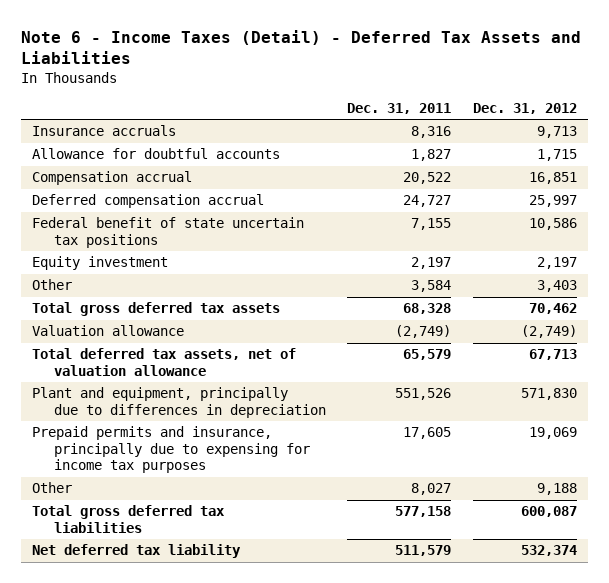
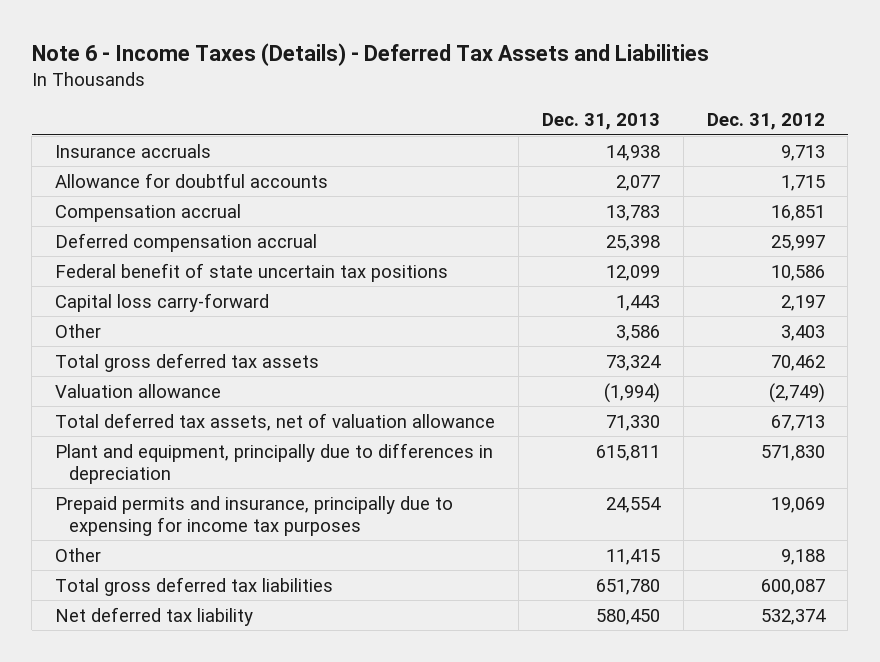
[21,29,582,65] Note 6 - Income Taxes (Detail) - Deferred Tax Assets and Liabilities -> [31,42,709,66] Note 6 - Income Taxes (Details) - Deferred Tax Assets and Liabilities
[347,102,452,114] Dec. 31, 2011 -> none
none -> [541,113,660,131] Dec. 31, 2013
[32,256,169,271] Equity investment -> [55,292,270,312] Capital loss carry-forward

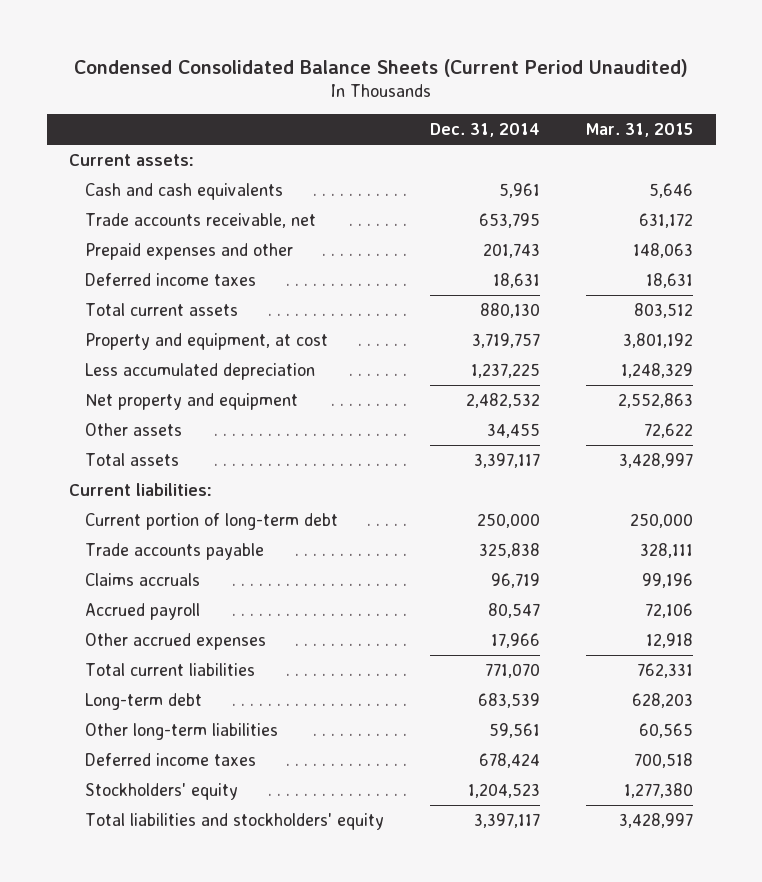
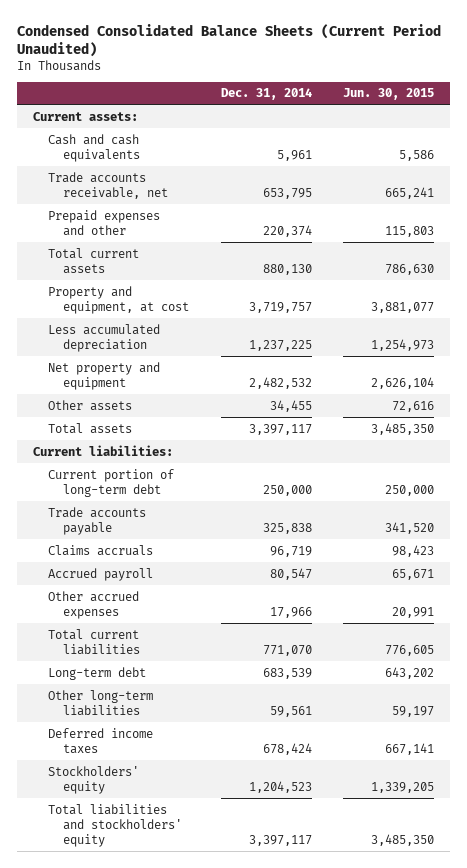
[585,123,693,138] Mar. 31, 2015 -> none
none -> [343,88,435,101] Jun. 30, 2015
[85,272,257,286] Deferred income taxes -> none
[483,242,541,258] 201,743 -> [262,224,312,237] 220,374

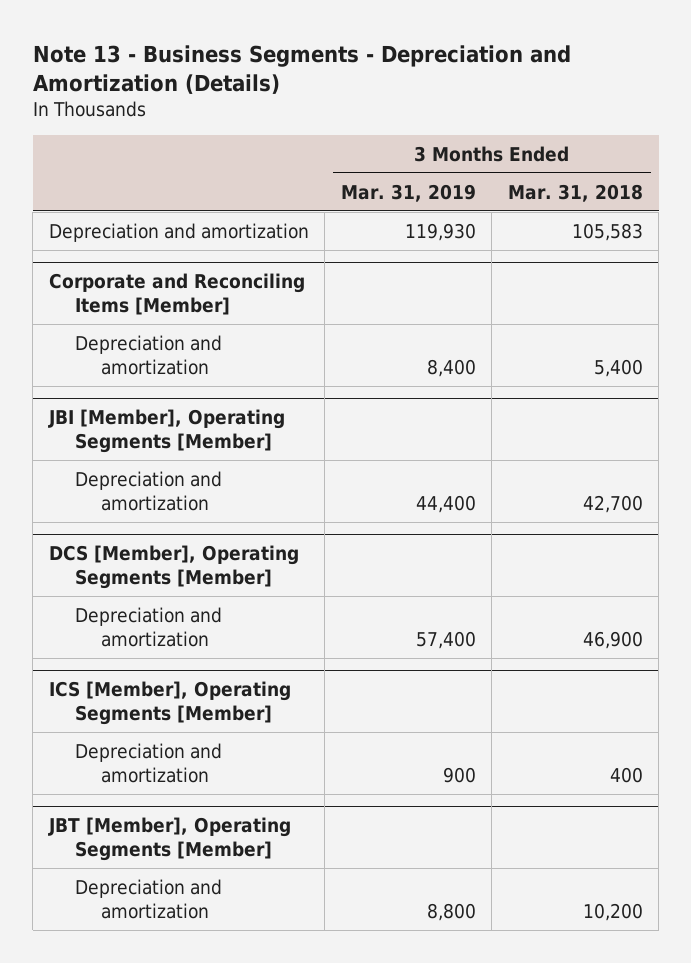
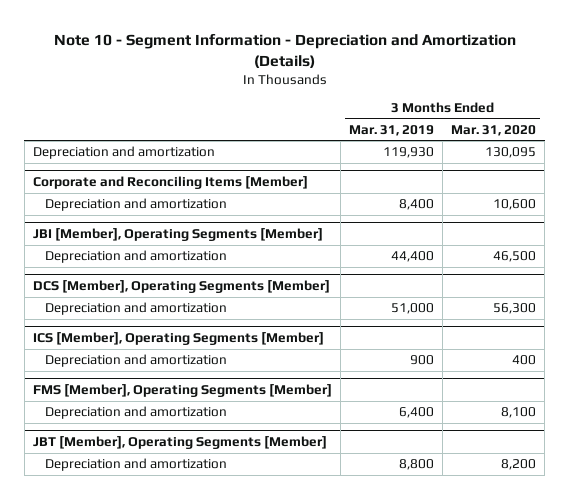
[32,44,571,94] Note 13 - Business Segments - Depreciation and Amortization (Details) -> [53,34,516,68] Note 10 - Segment Information - Depreciation and Amortization (Details)
[507,183,643,202] Mar. 31, 2018 -> none
none -> [451,124,537,136] Mar. 31, 2020
[415,630,476,649] 57,400 -> [391,303,435,315] 51,000
none -> [32,383,332,397] FMS [Member], Operating Segments [Member]
none -> [45,406,228,420] Depreciation and amortization

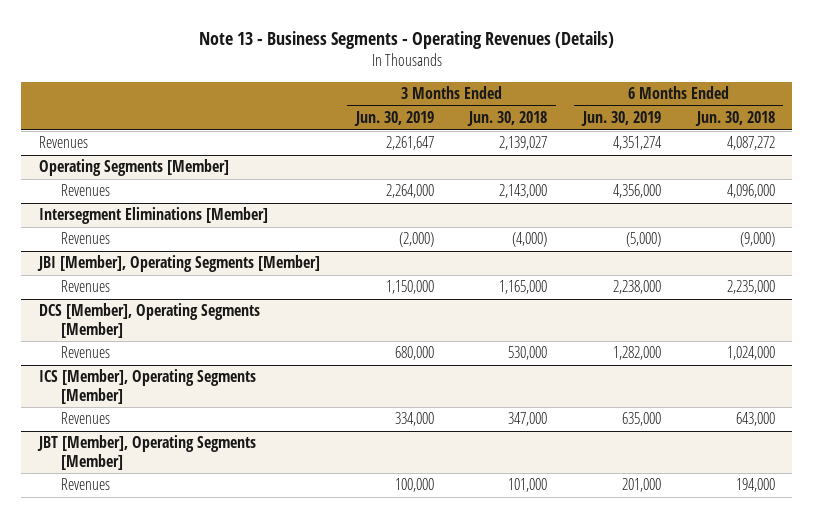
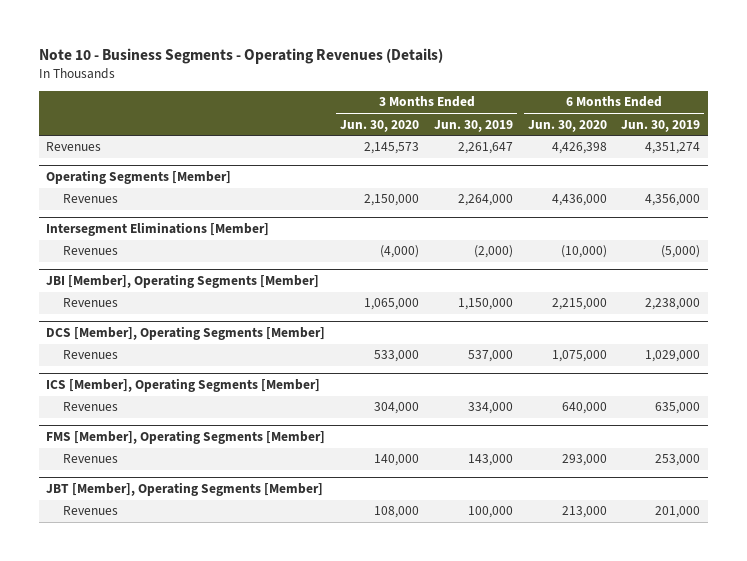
[198,31,614,50] Note 13 - Business Segments - Operating Revenues (Details) -> [38,47,443,64] Note 10 - Business Segments - Operating Revenues (Details)
[467,111,548,127] Jun. 30, 2018 -> none
[694,111,775,127] Jun. 30, 2018 -> none
none -> [340,119,420,132] Jun. 30, 2020
none -> [527,119,607,132] Jun. 30, 2020
[394,346,434,361] 680,000 -> [467,350,513,363] 537,000
[612,346,661,361] 1,282,000 -> [645,350,701,363] 1,029,000
none -> [46,430,326,445] FMS [Member], Operating Segments [Member]
none -> [63,454,119,464] Revenues

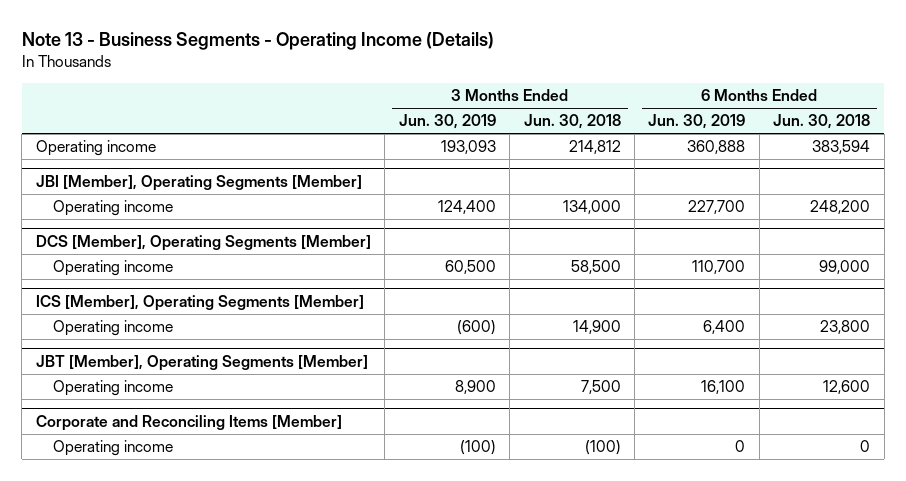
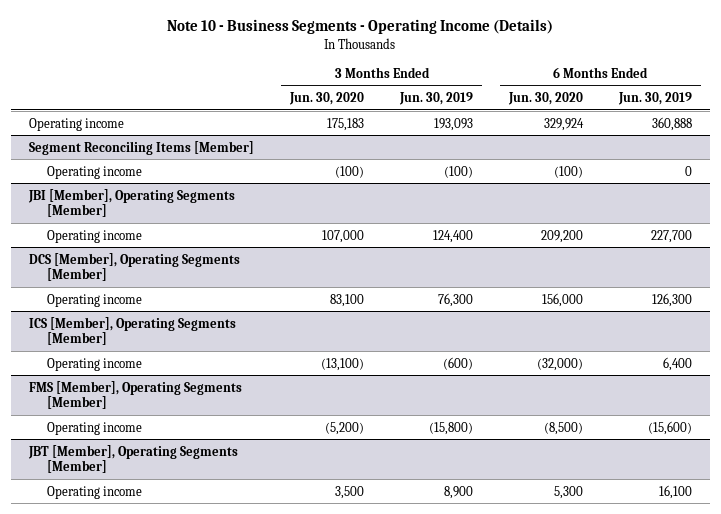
[21,32,494,51] Note 13 - Business Segments - Operating Income (Details) -> [167,19,554,35] Note 10 - Business Segments - Operating Income (Details)
[523,114,621,130] Jun. 30, 2018 -> none
[773,114,871,130] Jun. 30, 2018 -> none
none -> [289,92,365,106] Jun. 30, 2020
none -> [507,92,583,106] Jun. 30, 2020
none -> [29,140,255,155] Segment Reconciling Items [Member]
none -> [47,165,143,179] Operating income
[444,260,496,275] 60,500 -> [437,292,473,307] 76,300
[692,260,746,275] 110,700 -> [651,292,692,307] 126,300
none -> [29,380,243,410] FMS [Member], Operating Segments [Member]
none -> [47,421,143,435] Operating income
[35,414,342,431] Corporate and Reconciling Items [Member] -> none
[52,440,173,457] Operating income -> none

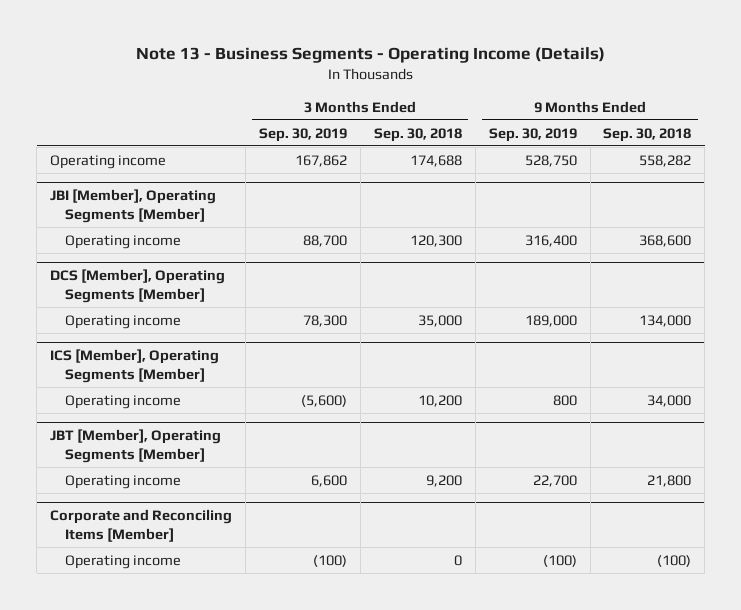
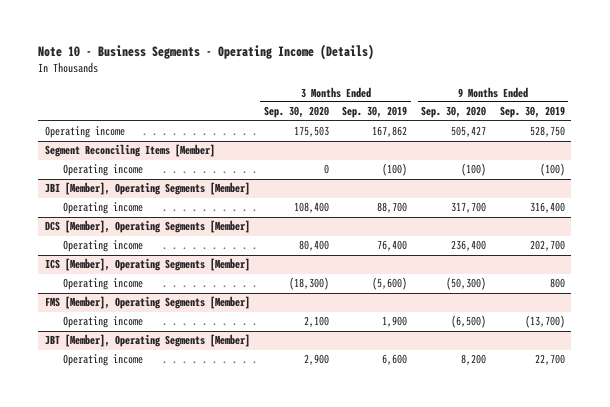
[135,47,605,64] Note 13 - Business Segments - Operating Income (Details) -> [38,44,375,61] Note 10 - Business Segments - Operating Income (Details)
[373,127,462,142] Sep. 30, 2018 -> none
[603,127,692,142] Sep. 30, 2018 -> none
none -> [263,106,329,119] Sep. 30, 2020
none -> [420,106,486,119] Sep. 30, 2020
none -> [45,144,216,158] Segment Reconciling Items [Member]
none -> [63,164,144,177] Operating income
[302,314,347,327] 78,300 -> [377,240,408,252] 76,400
[524,314,577,327] 189,000 -> [529,240,565,252] 202,700
none -> [45,296,251,310] FMS [Member], Operating Segments [Member]
none -> [63,316,144,329] Operating income
[50,509,233,543] Corporate and Reconciling Items [Member] -> none
[65,554,182,569] Operating income -> none

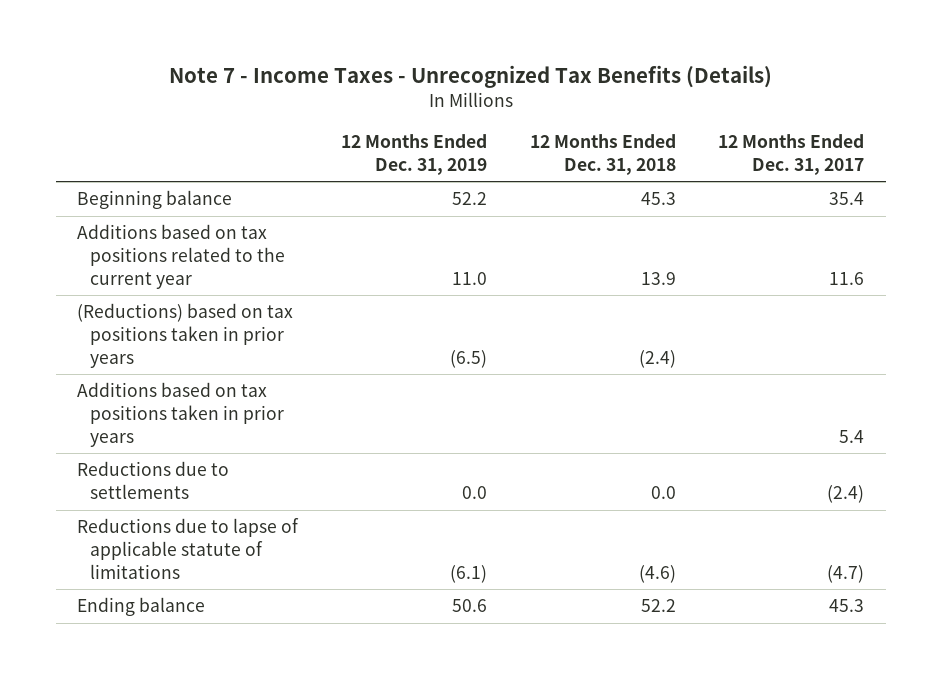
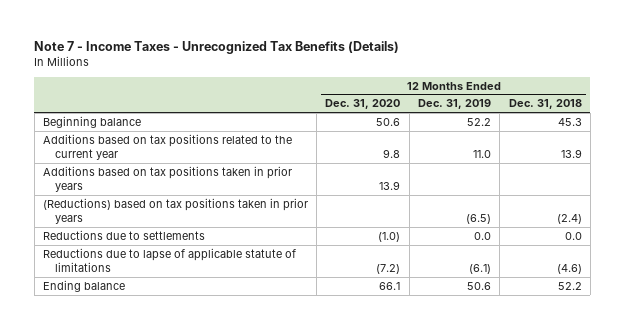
[718,134,865,175] 12 Months Ended Dec. 31, 2017 -> none
none -> [325,99,401,110] Dec. 31, 2020
[77,303,294,368] (Reductions) based on tax positions taken in prior years -> [42,197,308,224] (Reductions) based on tax positions taken in prior years

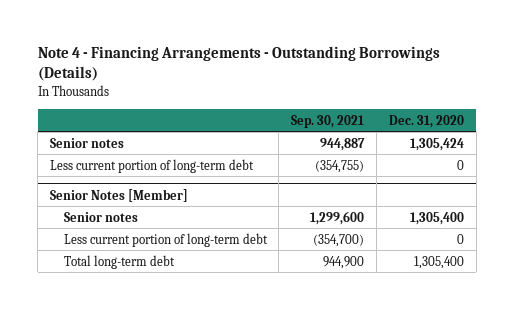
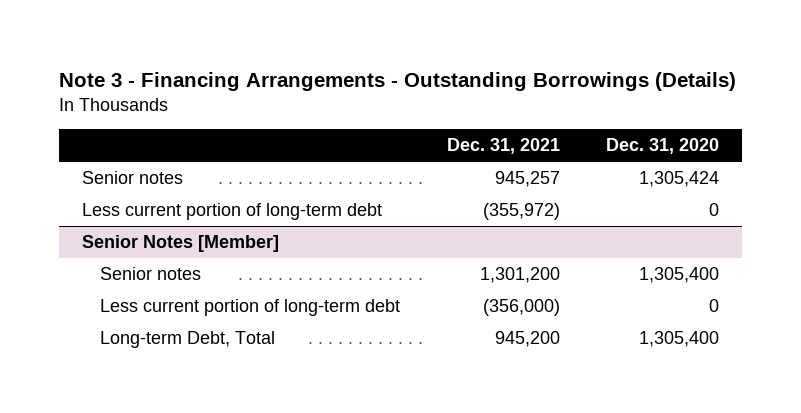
[37,46,440,82] Note 4 - Financing Arrangements - Outstanding Borrowings (Details) -> [58,71,736,91] Note 3 - Financing Arrangements - Outstanding Borrowings (Details)
[291,114,365,128] Sep. 30, 2021 -> none
none -> [446,138,560,155] Dec. 31, 2021
[63,254,175,269] Total long-term debt -> [100,331,276,349] Long-term Debt, Total

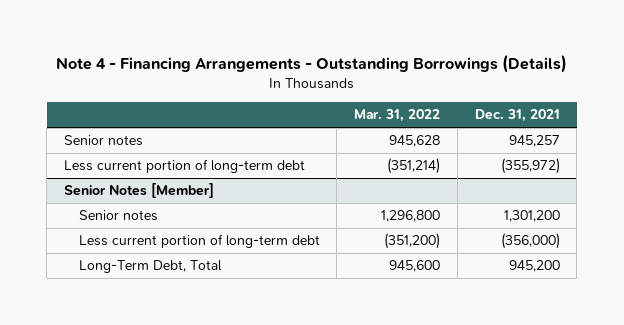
[58,71,736,91] Note 3 - Financing Arrangements - Outstanding Borrowings (Details) -> [55,54,567,73] Note 4 - Financing Arrangements - Outstanding Borrowings (Details)
[606,138,720,155] Dec. 31, 2020 -> none
none -> [354,109,441,123] Mar. 31, 2022
[100,331,276,349] Long-term Debt, Total -> [78,260,222,274] Long-Term Debt, Total

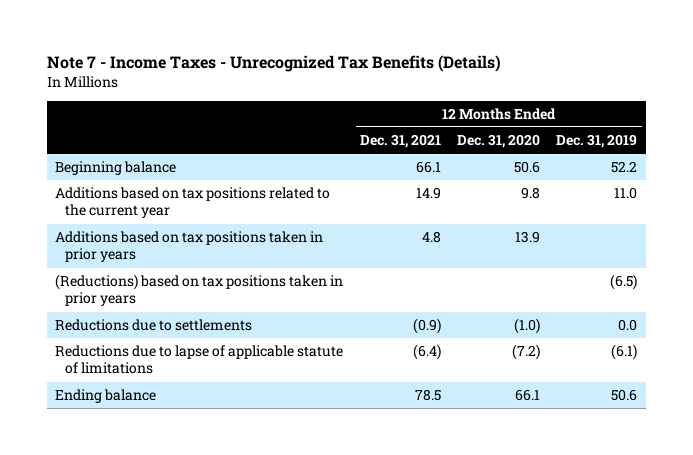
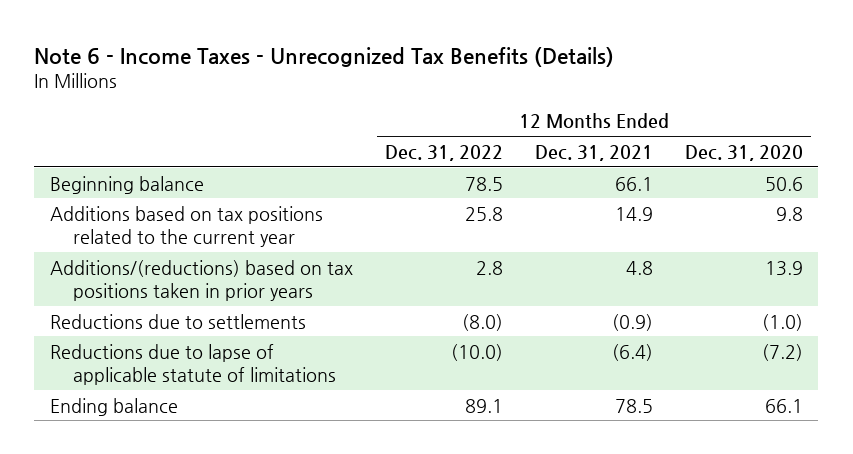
[47,55,502,73] Note 7 - Income Taxes - Unrecognized Tax Benefits (Details) -> [34,46,615,67] Note 6 - Income Taxes - Unrecognized Tax Benefits (Details)
[556,134,638,149] Dec. 31, 2019 -> none
none -> [385,144,504,161] Dec. 31, 2022
[55,274,344,307] (Reductions) based on tax positions taken in prior years -> none
[55,231,324,263] Additions based on tax positions taken in prior years -> [50,259,354,301] Additions/(reductions) based on tax positions taken in prior years

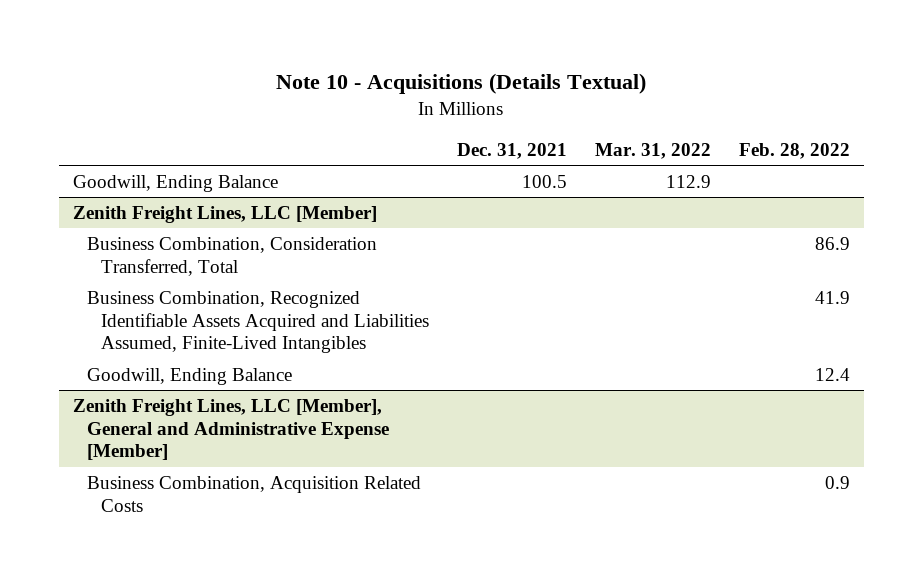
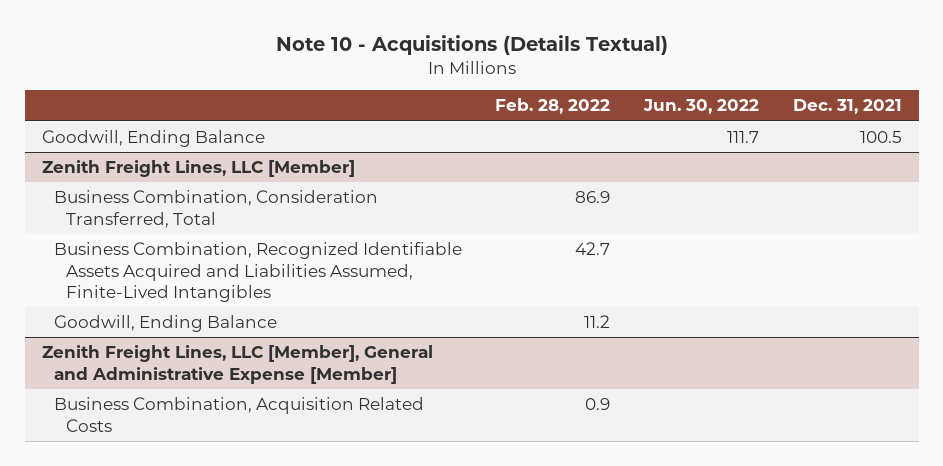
[594,143,711,160] Mar. 31, 2022 -> none
none -> [643,99,760,115] Jun. 30, 2022
[814,290,850,304] 41.9 -> [575,242,611,256] 42.7
[814,367,850,381] 12.4 -> [584,315,611,329] 11.2

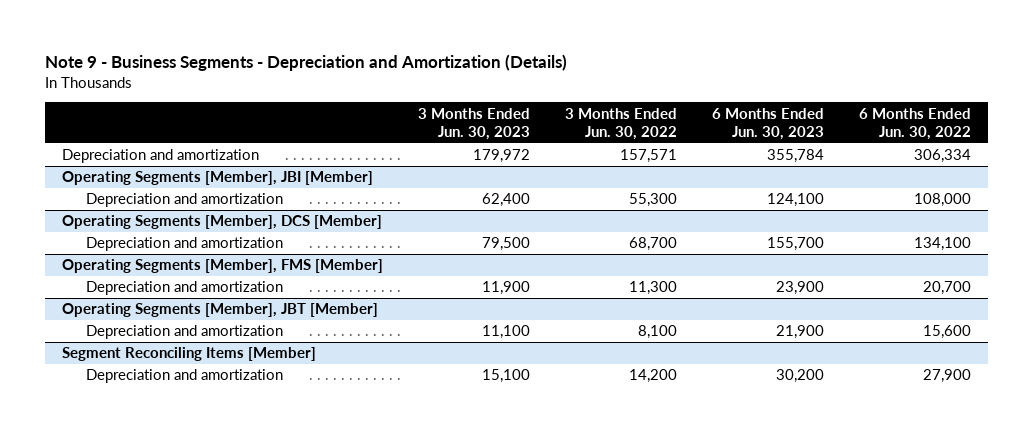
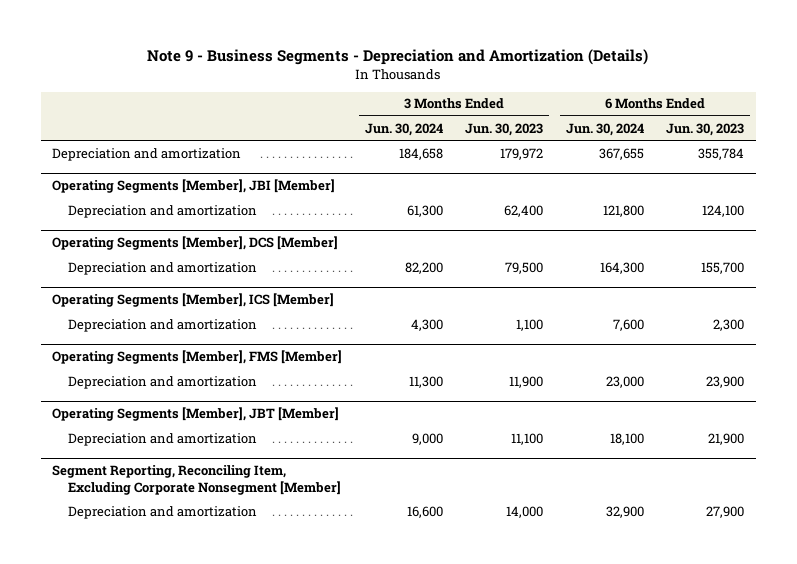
[565,107,678,140] 3 Months Ended Jun. 30, 2022 -> none
[858,107,971,140] 6 Months Ended Jun. 30, 2022 -> none
none -> [364,122,443,136] Jun. 30, 2024
none -> [565,122,644,136] Jun. 30, 2024
none -> [52,293,335,308] Operating Segments [Member], ICS [Member]
none -> [68,318,258,332] Depreciation and amortization
[62,347,317,362] Segment Reconciling Items [Member] -> [52,465,342,495] Segment Reporting, Reconciling Item, Excluding Corporate Nonsegment [Member]
[482,369,531,384] 15,100 -> [506,505,544,518] 14,000
[775,369,824,384] 30,200 -> [706,505,745,518] 27,900

